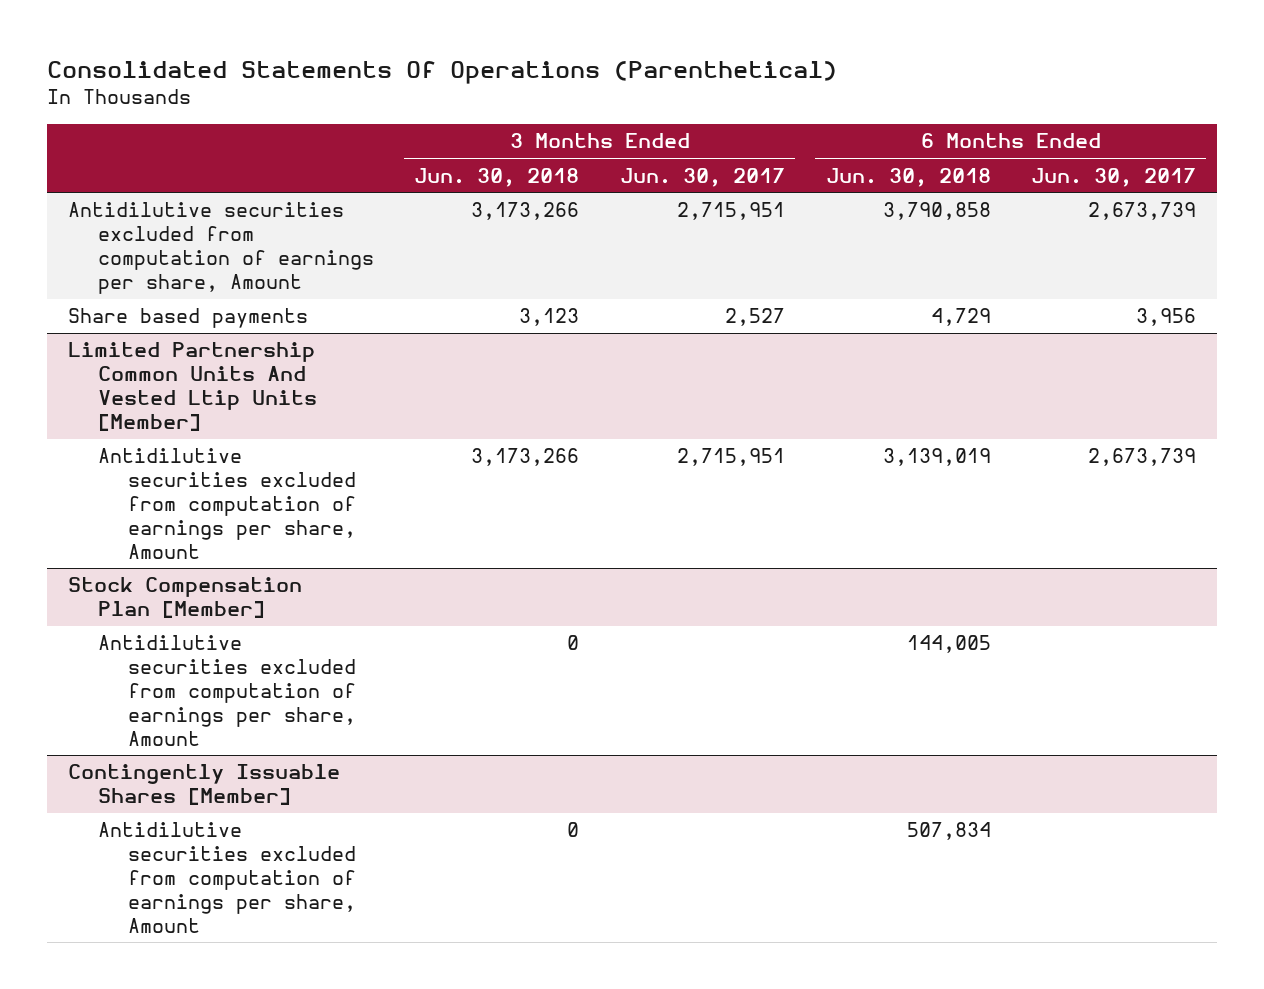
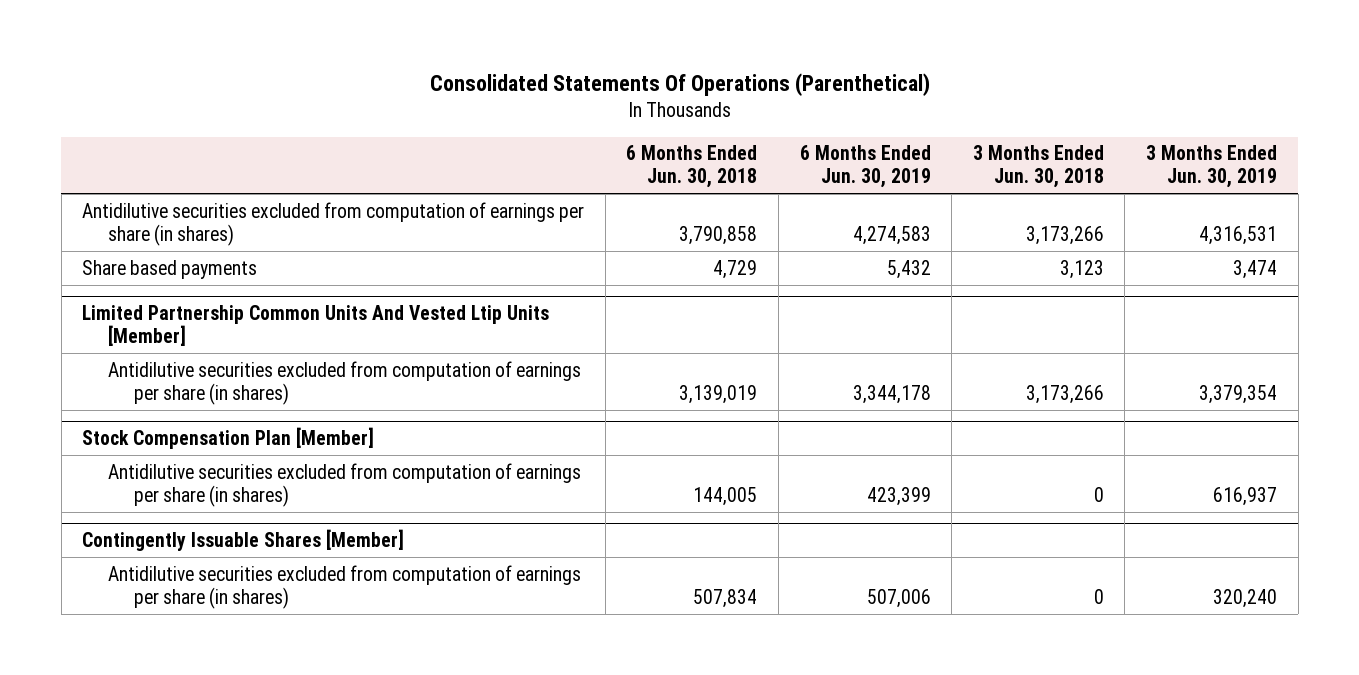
[620,167,786,187] Jun. 30, 2017 -> none
[1031,167,1197,187] Jun. 30, 2017 -> none
none -> [799,145,931,189] 6 Months Ended Jun. 30, 2019
none -> [1146,145,1278,189] 3 Months Ended Jun. 30, 2019
[67,202,374,294] Antidilutive securities excluded from computation of earnings per share, Amount -> [82,201,585,246] Antidilutive securities excluded from computation of earnings per share (in shares)
[97,448,357,559] Antidilutive securities excluded from computation of earnings per share, Amount -> [108,360,582,405] Antidilutive securities excluded from computation of earnings per share (in shares)
[97,635,357,746] Antidilutive securities excluded from computation of earnings per share, Amount -> [108,462,582,507] Antidilutive securities excluded from computation of earnings per share (in shares)
[97,822,357,933] Antidilutive securities excluded from computation of earnings per share, Amount -> [108,564,582,609] Antidilutive securities excluded from computation of earnings per share (in shares)

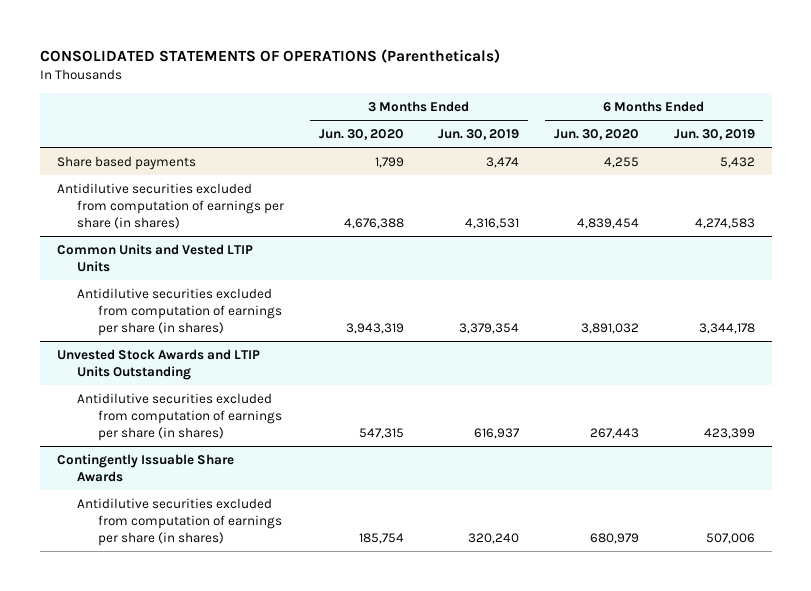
[429,73,930,97] Consolidated Statements Of Operations (Parenthetical) -> [39,48,500,63] CONSOLIDATED STATEMENTS OF OPERATIONS (Parentheticals)
[626,145,758,189] 6 Months Ended Jun. 30, 2018 -> none
[972,145,1104,189] 3 Months Ended Jun. 30, 2018 -> none
none -> [318,128,404,140] Jun. 30, 2020
none -> [554,128,640,140] Jun. 30, 2020
[82,201,585,246] Antidilutive securities excluded from computation of earnings per share (in shares) -> [56,182,285,229] Antidilutive securities excluded from computation of earnings per share (in shares)
[82,305,550,347] Limited Partnership Common Units And Vested Ltip Units [Member] -> [56,243,253,272] Common Units and Vested LTIP Units
[82,427,375,450] Stock Compensation Plan [Member] -> [56,348,260,380] Unvested Stock Awards and LTIP Units Outstanding
[82,529,405,552] Contingently Issuable Shares [Member] -> [56,453,234,482] Contingently Issuable Share Awards

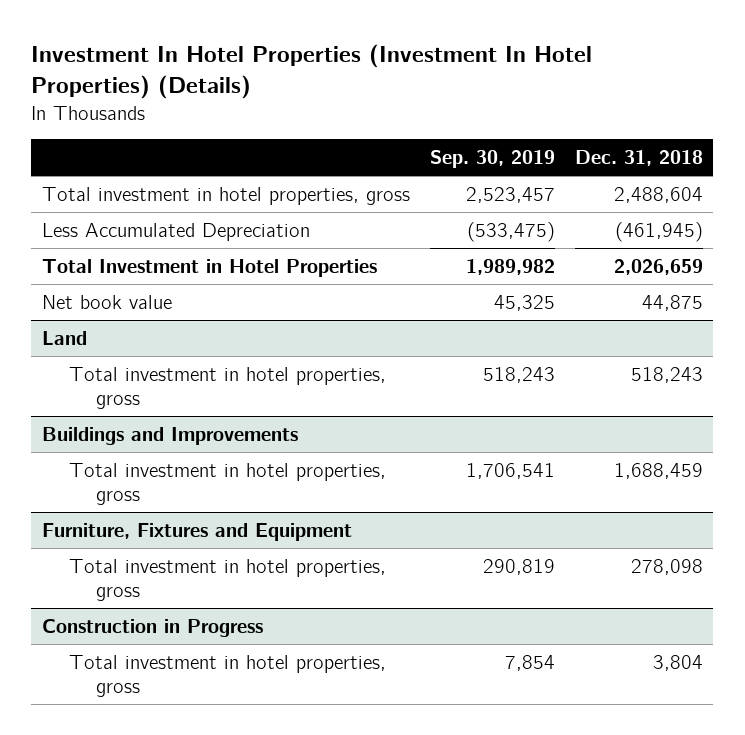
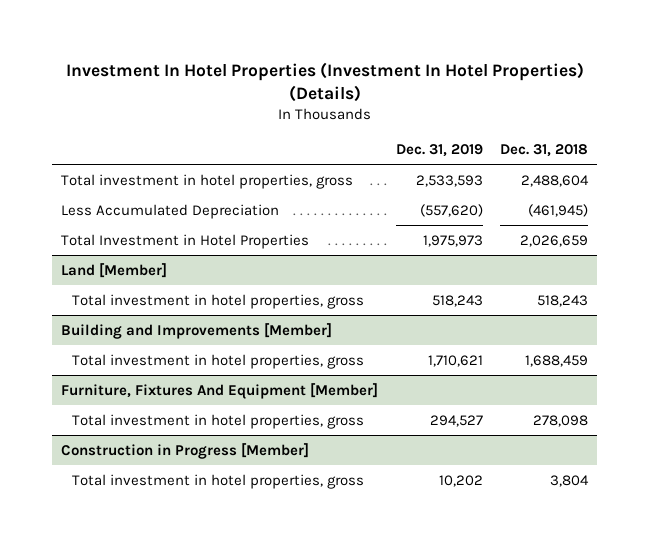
[429,150,555,169] Sep. 30, 2019 -> none
none -> [395,143,483,157] Dec. 31, 2019
[41,294,172,309] Net book value -> none
[41,330,87,345] Land -> [61,262,168,278] Land [Member]
[41,426,298,445] Buildings and Improvements -> [61,322,333,339] Building and Improvements [Member]
[41,522,352,541] Furniture, Fixtures and Equipment -> [61,382,379,399] Furniture, Fixtures And Equipment [Member]
[41,618,263,637] Construction in Progress -> [61,442,310,459] Construction in Progress [Member]

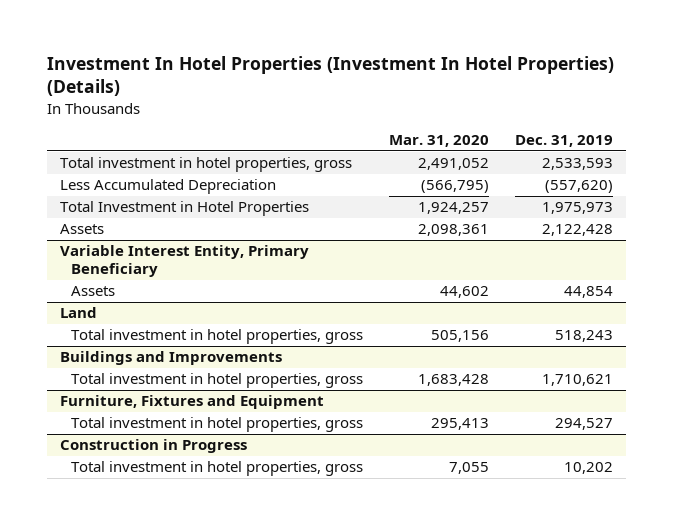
[500,143,589,157] Dec. 31, 2018 -> none
none -> [388,135,489,148] Mar. 31, 2020
none -> [59,224,104,235] Assets
none -> [59,245,309,278] Variable Interest Entity, Primary Beneficiary
none -> [70,286,115,297] Assets
[61,262,168,278] Land [Member] -> [59,307,97,319] Land
[61,322,333,339] Building and Improvements [Member] -> [59,351,282,366] Buildings and Improvements
[61,382,379,399] Furniture, Fixtures And Equipment [Member] -> [59,395,324,410] Furniture, Fixtures and Equipment
[61,442,310,459] Construction in Progress [Member] -> [59,439,247,454] Construction in Progress

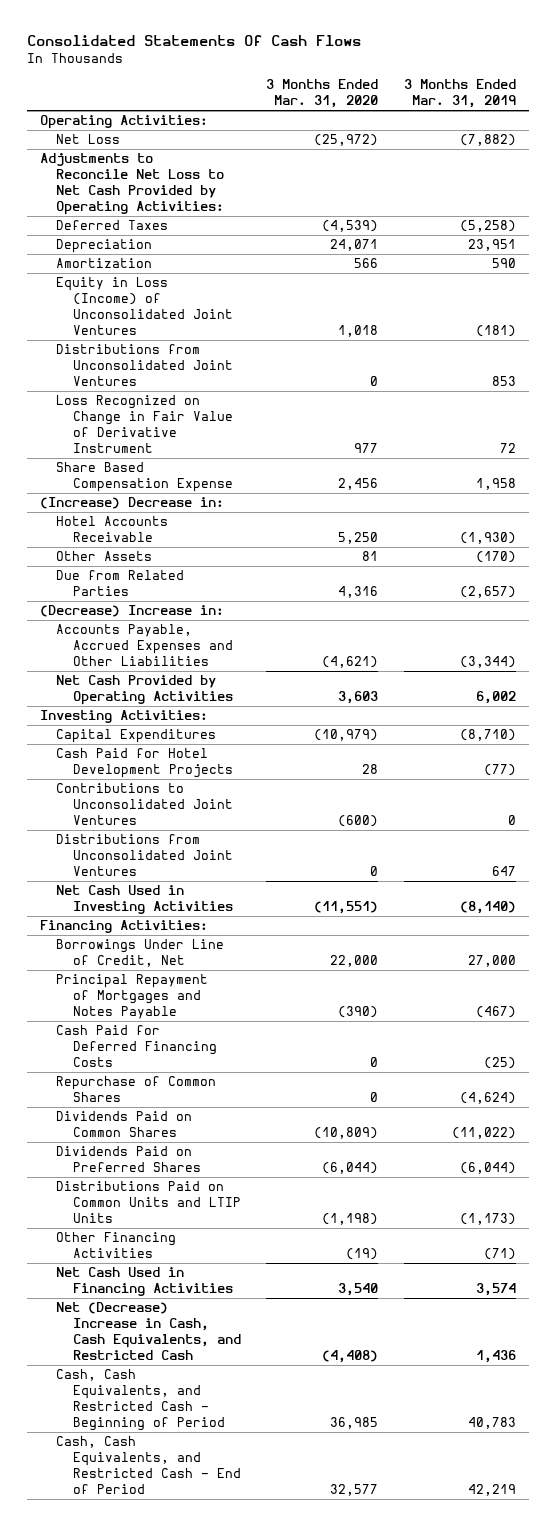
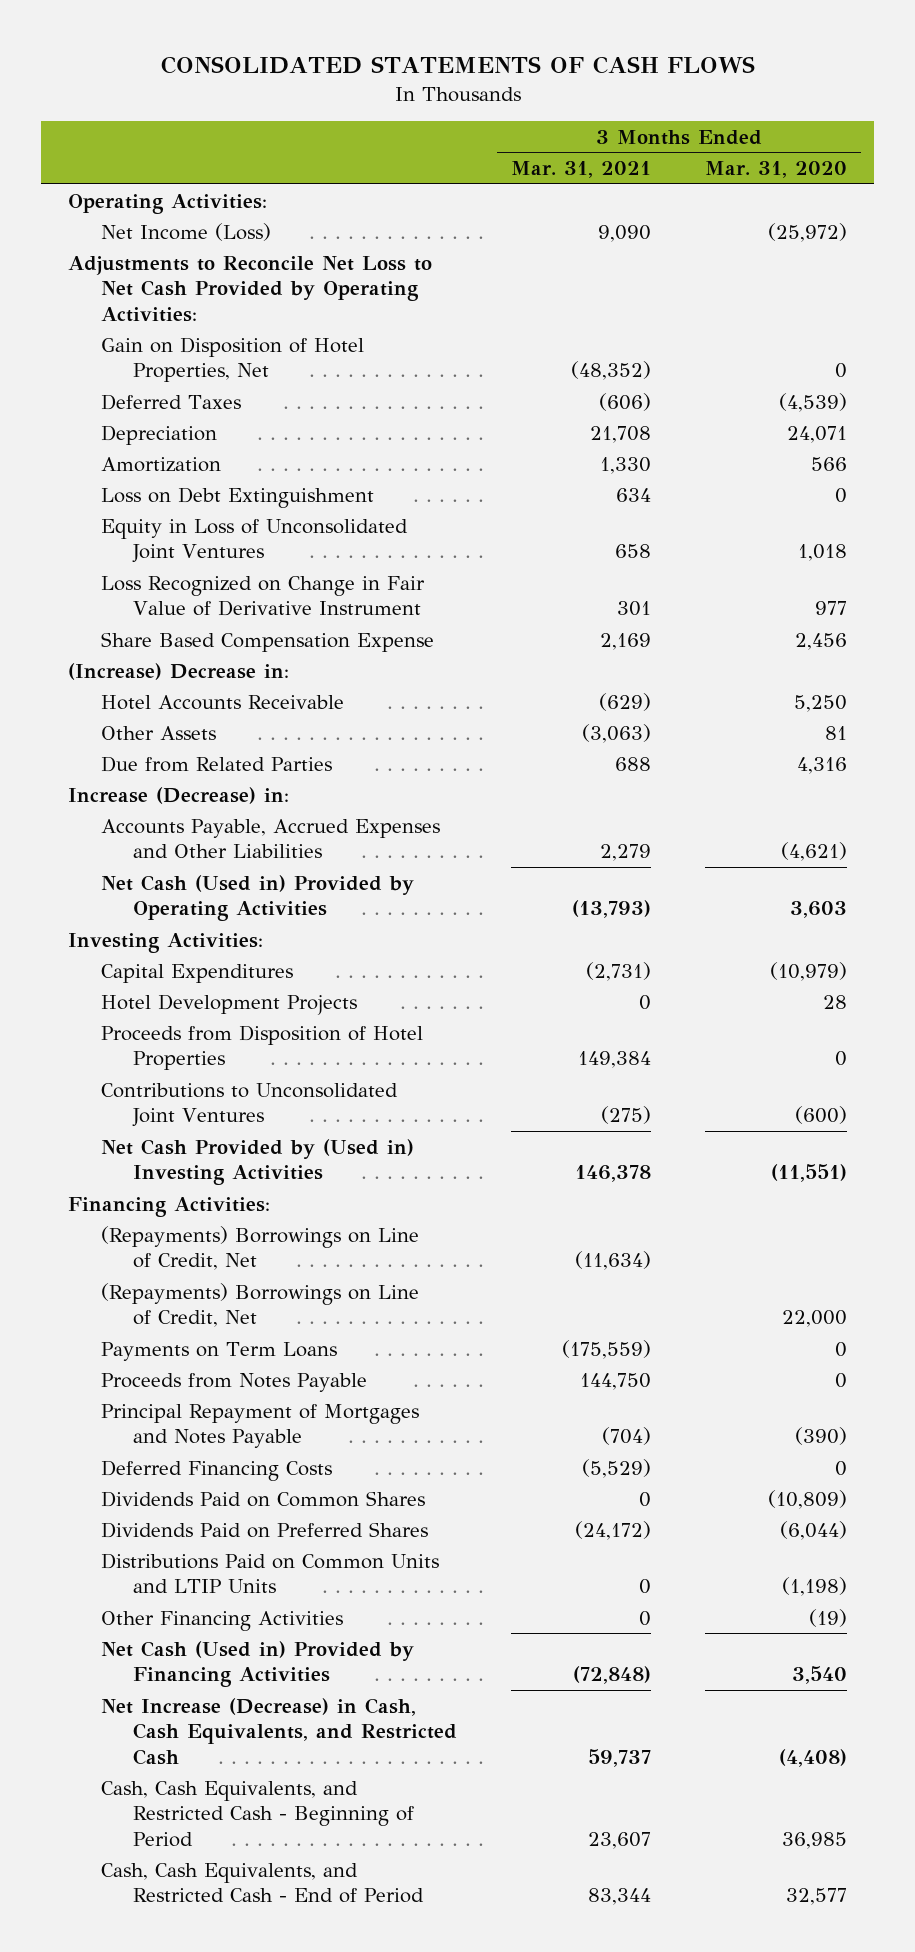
[27,35,362,47] Consolidated Statements Of Cash Flows -> [160,56,755,75] CONSOLIDATED STATEMENTS OF CASH FLOWS
[403,79,516,109] 3 Months Ended Mar. 31, 2019 -> none
none -> [510,161,651,179] Mar. 31, 2021
[56,134,121,145] Net Loss -> [100,222,271,241] Net Income (Loss)
none -> [100,336,364,383] Gain on Disposition of Hotel Properties, Net
[56,344,234,386] Distributions from Unconsolidated Joint Ventures -> none
none -> [100,486,374,508] Loss on Debt Extinguishment
[56,277,234,335] Equity in Loss (Income) of Unconsolidated Joint Ventures -> [100,518,408,564] Equity in Loss of Unconsolidated Joint Ventures
[39,605,224,618] (Decrease) Increase in: -> [68,786,290,804] Increase (Decrease) in:
[56,675,234,706] Net Cash Provided by Operating Activities -> [100,874,414,922] Net Cash (Used in) Provided by Operating Activities
[56,748,234,779] Cash Paid for Hotel Development Projects -> [100,993,357,1015] Hotel Development Projects
none -> [100,1024,423,1071] Proceeds from Disposition of Hotel Properties
[56,834,234,876] Distributions from Unconsolidated Joint Ventures -> none
[56,885,234,915] Net Cash Used in Investing Activities -> [100,1138,414,1186] Net Cash Provided by (Used in) Investing Activities
none -> [100,1225,419,1271] (Repayments) Borrowings on Line of Credit, Net
[56,939,225,968] Borrowings Under Line of Credit, Net -> [100,1282,419,1328] (Repayments) Borrowings on Line of Credit, Net
none -> [100,1341,337,1361] Payments on Term Loans
none -> [100,1372,367,1392] Proceeds from Notes Payable
[56,1076,217,1103] Repurchase of Common Shares -> none
[56,1025,218,1067] Cash Paid for Deferred Financing Costs -> [100,1459,332,1481] Deferred Financing Costs
[56,1267,234,1297] Net Cash Used in Financing Activities -> [100,1640,414,1688] Net Cash (Used in) Provided by Financing Activities
[56,1302,242,1360] Net (Decrease) Increase in Cash, Cash Equivalents, and Restricted Cash -> [100,1697,457,1765] Net Increase (Decrease) in Cash, Cash Equivalents, and Restricted Cash

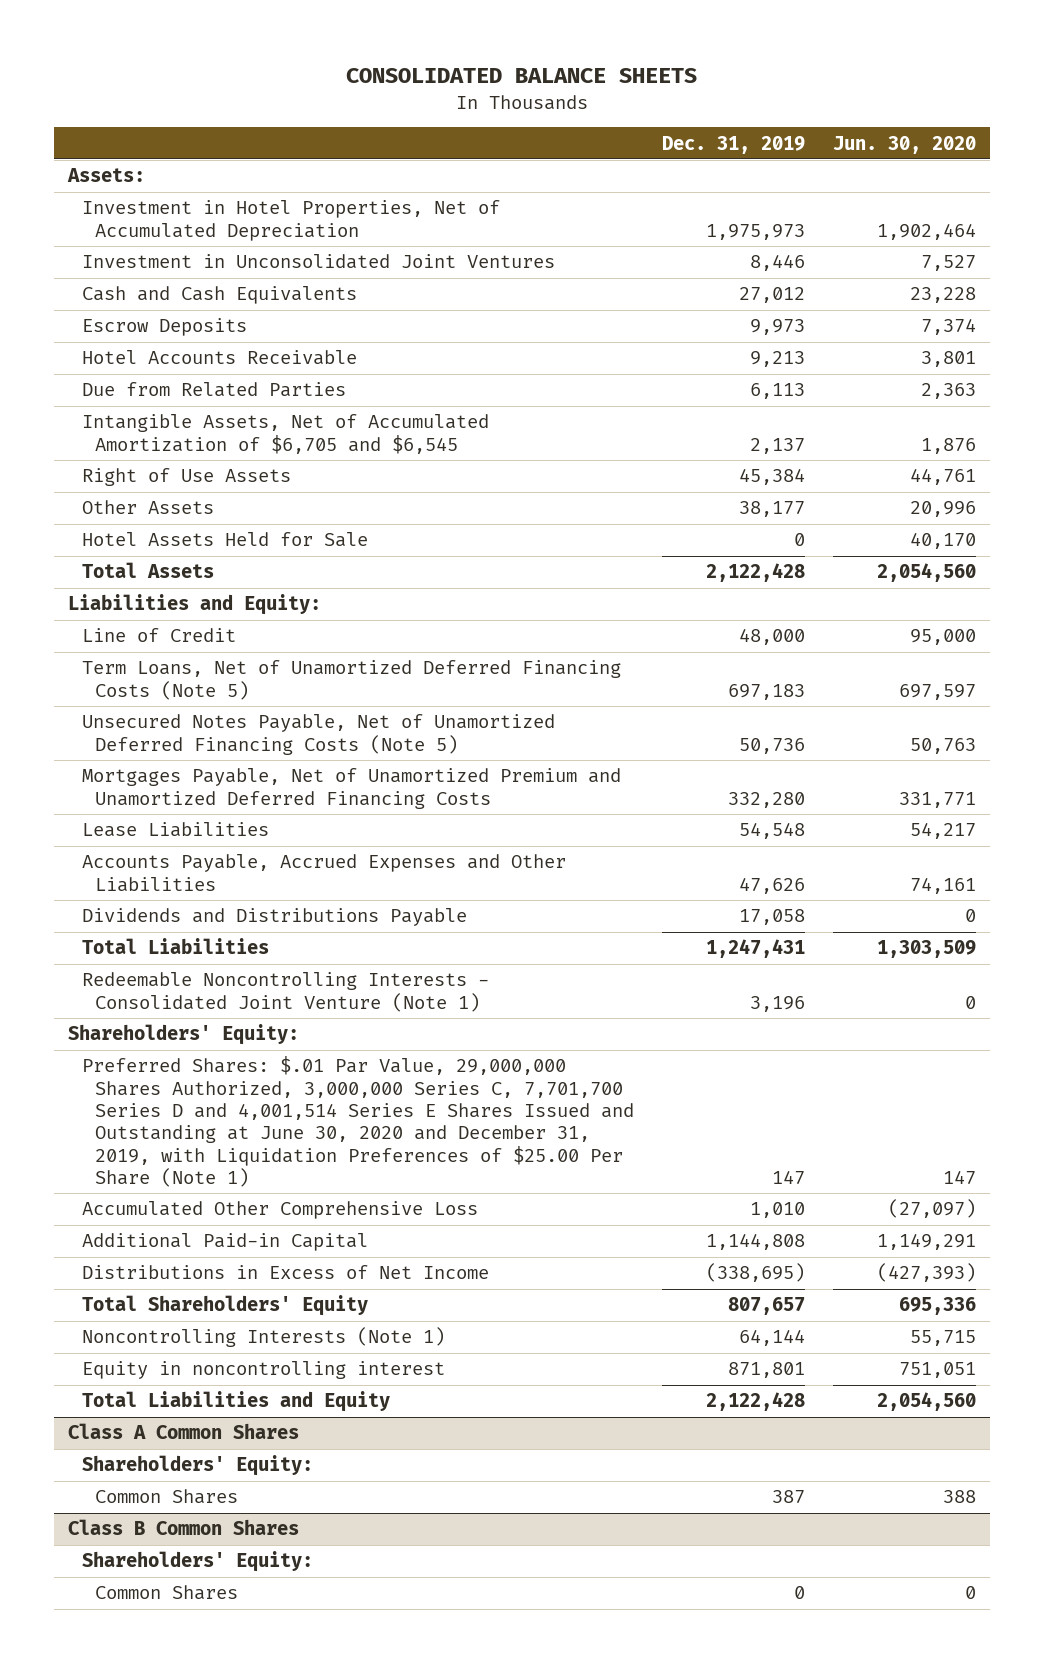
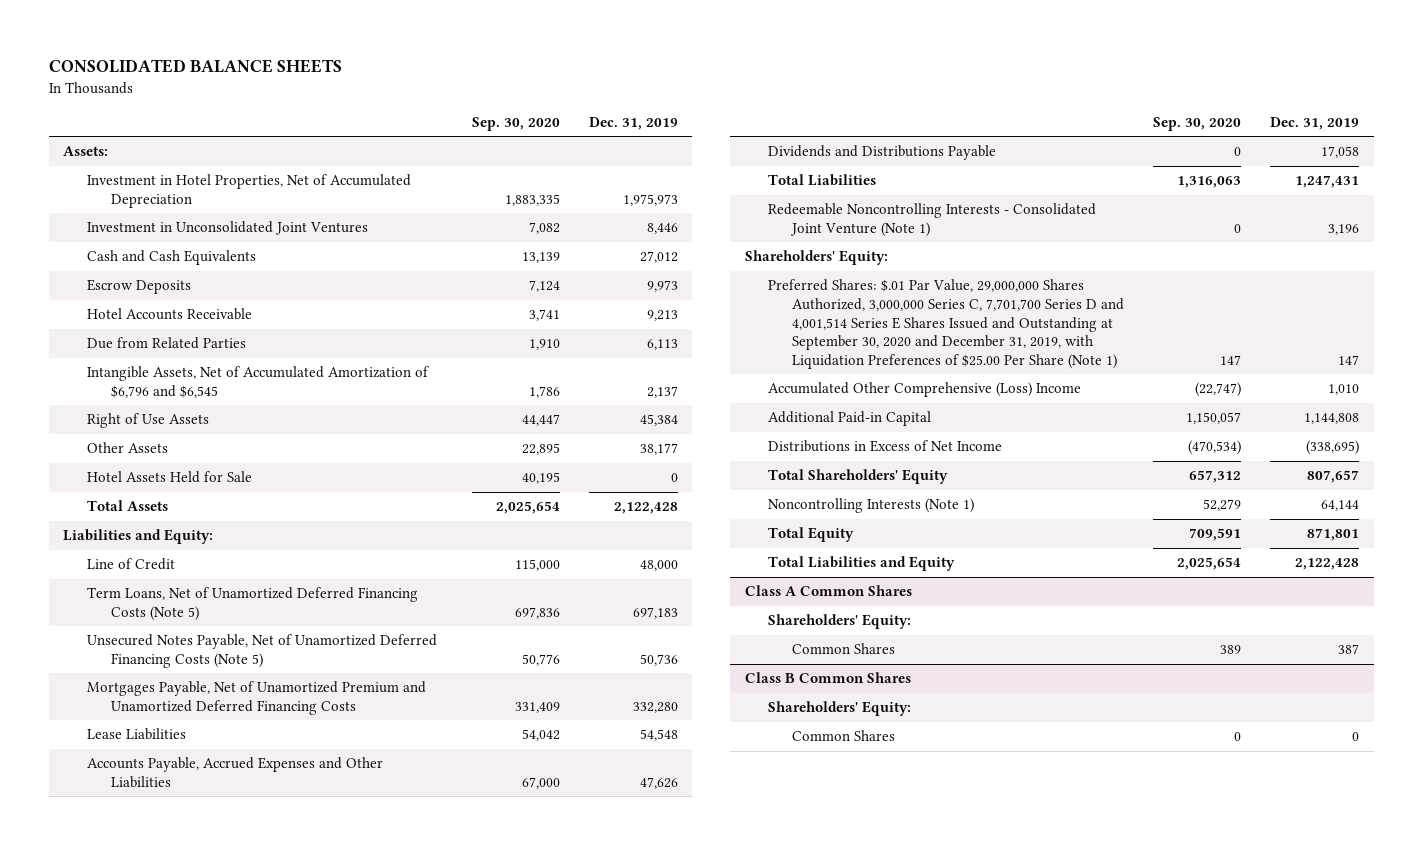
[832,135,976,154] Jun. 30, 2020 -> none
none -> [471,117,560,132] Sep. 30, 2020
[81,414,489,454] Intangible Assets, Net of Accumulated Amortization of $6,705 and $6,545 -> [87,366,430,398] Intangible Assets, Net of Accumulated Amortization of $6,796 and $6,545
[81,1056,635,1188] Preferred Shares: $.01 Par Value, 29,000,000 Shares Authorized, 3,000,000 Series C, 7,701,700 Series D and 4,001,514 Series E Shares Issued and Outstanding at June 30, 2020 and December 31, 2019, with Liquidation Preferences of $25.00 Per Share (Note 1) -> [768,279,1125,369] Preferred Shares: $.01 Par Value, 29,000,000 Shares Authorized, 3,000,000 Series C, 7,701,700 Series D and 4,001,514 Series E Shares Issued and Outstanding at September 30, 2020 and December 31, 2019, with Liquidation Preferences of $25.00 Per Share (Note 1)
[81,1201,478,1220] Accumulated Other Comprehensive Loss -> [768,382,1082,398] Accumulated Other Comprehensive (Loss) Income
[81,1361,445,1380] Equity in noncontrolling interest -> [768,527,855,543] Total Equity

